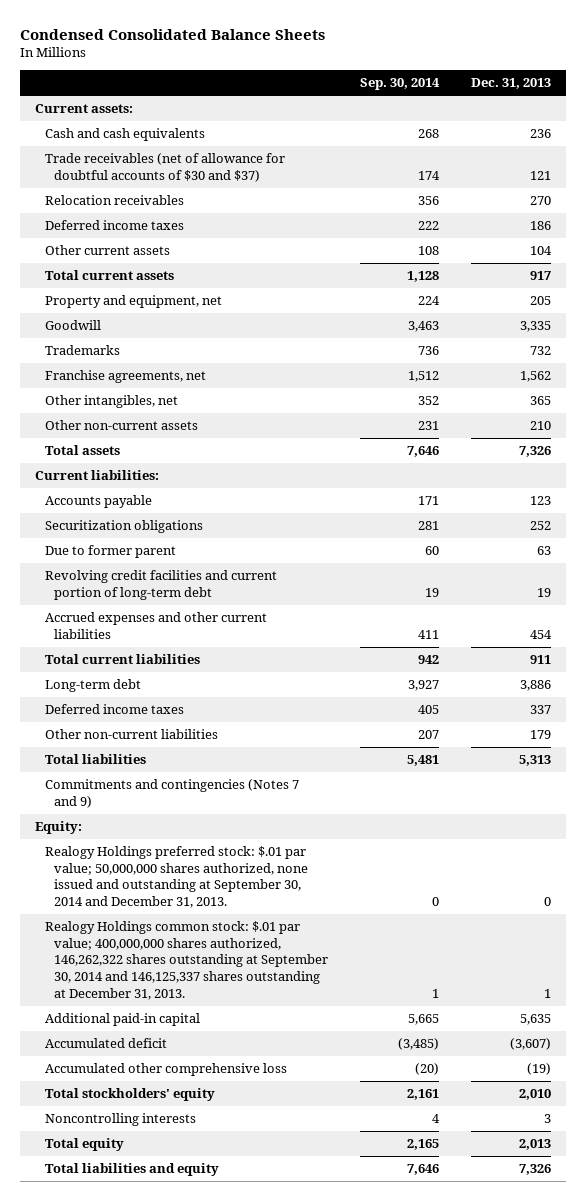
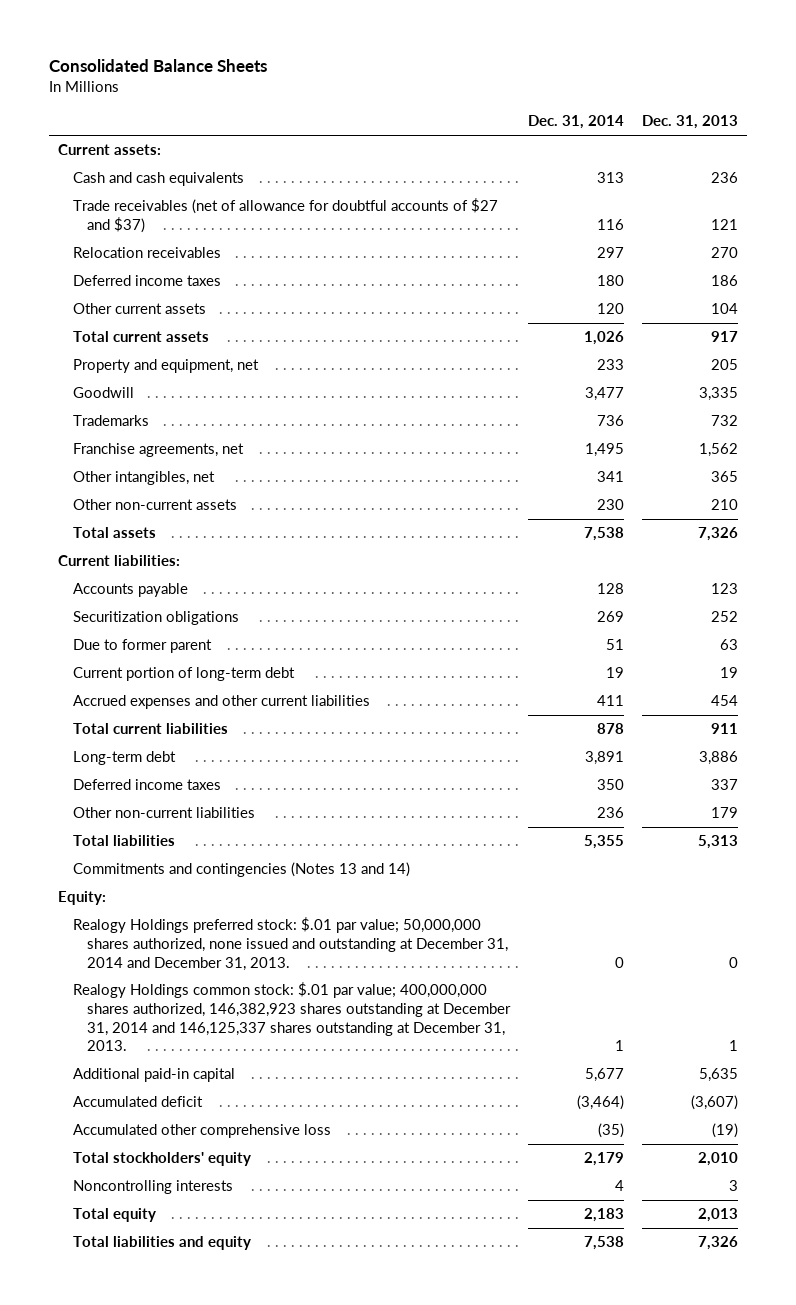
[19,28,325,40] Condensed Consolidated Balance Sheets -> [49,59,268,73] Consolidated Balance Sheets
[359,78,440,91] Sep. 30, 2014 -> none
none -> [528,115,625,130] Dec. 31, 2014
[44,153,285,182] Trade receivables (net of allowance for doubtful accounts of $30 and $37) -> [72,198,498,234] Trade receivables (net of allowance for doubtful accounts of $27 and $37)
[44,570,277,600] Revolving credit facilities and current portion of long-term debt -> [72,667,295,682] Current portion of long-term debt
[44,779,299,808] Commitments and contingencies (Notes 7 and 9) -> [72,862,410,878] Commitments and contingencies (Notes 13 and 14)
[44,846,309,908] Realogy Holdings preferred stock: $.01 par value; 50,000,000 shares authorized, none issued and outstanding at September 30, 2014 and December 31, 2013. -> [72,917,509,971] Realogy Holdings preferred stock: $.01 par value; 50,000,000 shares authorized, none issued and outstanding at December 31, 2014 and December 31, 2013.
[44,921,329,1000] Realogy Holdings common stock: $.01 par value; 400,000,000 shares authorized, 146,262,322 shares outstanding at September 30, 2014 and 146,125,337 shares outstanding at December 31, 2013. -> [72,982,512,1052] Realogy Holdings common stock: $.01 par value; 400,000,000 shares authorized, 146,382,923 shares outstanding at December 31, 2014 and 146,125,337 shares outstanding at December 31, 2013.

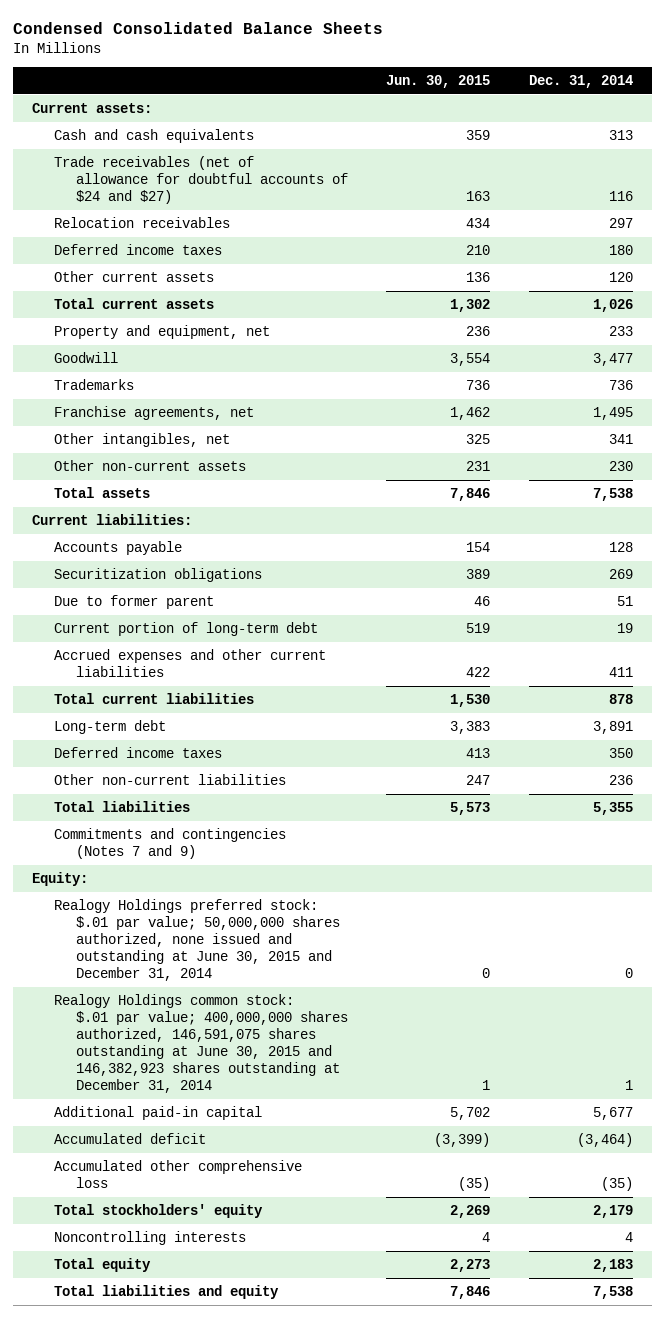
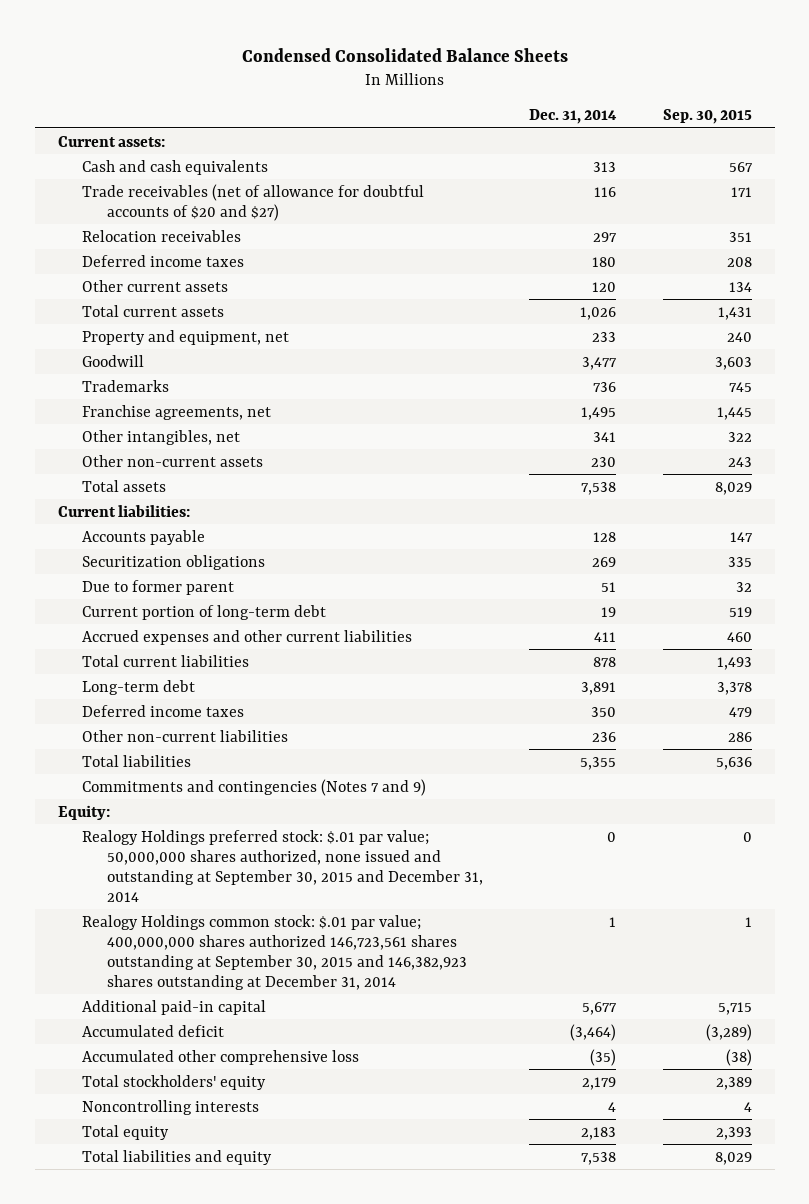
[386,75,491,89] Jun. 30, 2015 -> none
none -> [662,108,752,124] Sep. 30, 2015
[53,156,348,205] Trade receivables (net of allowance for doubtful accounts of $24 and $27) -> [82,183,425,221] Trade receivables (net of allowance for doubtful accounts of $20 and $27)
[53,899,340,981] Realogy Holdings preferred stock: $.01 par value; 50,000,000 shares authorized, none issued and outstanding at June 30, 2015 and December 31, 2014 -> [82,829,484,902] Realogy Holdings preferred stock: $.01 par value; 50,000,000 shares authorized, none issued and outstanding at September 30, 2015 and December 31, 2014
[53,994,348,1093] Realogy Holdings common stock: $.01 par value; 400,000,000 shares authorized, 146,591,075 shares outstanding at June 30, 2015 and 146,382,923 shares outstanding at December 31, 2014 -> [82,914,468,990] Realogy Holdings common stock: $.01 par value; 400,000,000 shares authorized 146,723,561 shares outstanding at September 30, 2015 and 146,382,923 shares outstanding at December 31, 2014

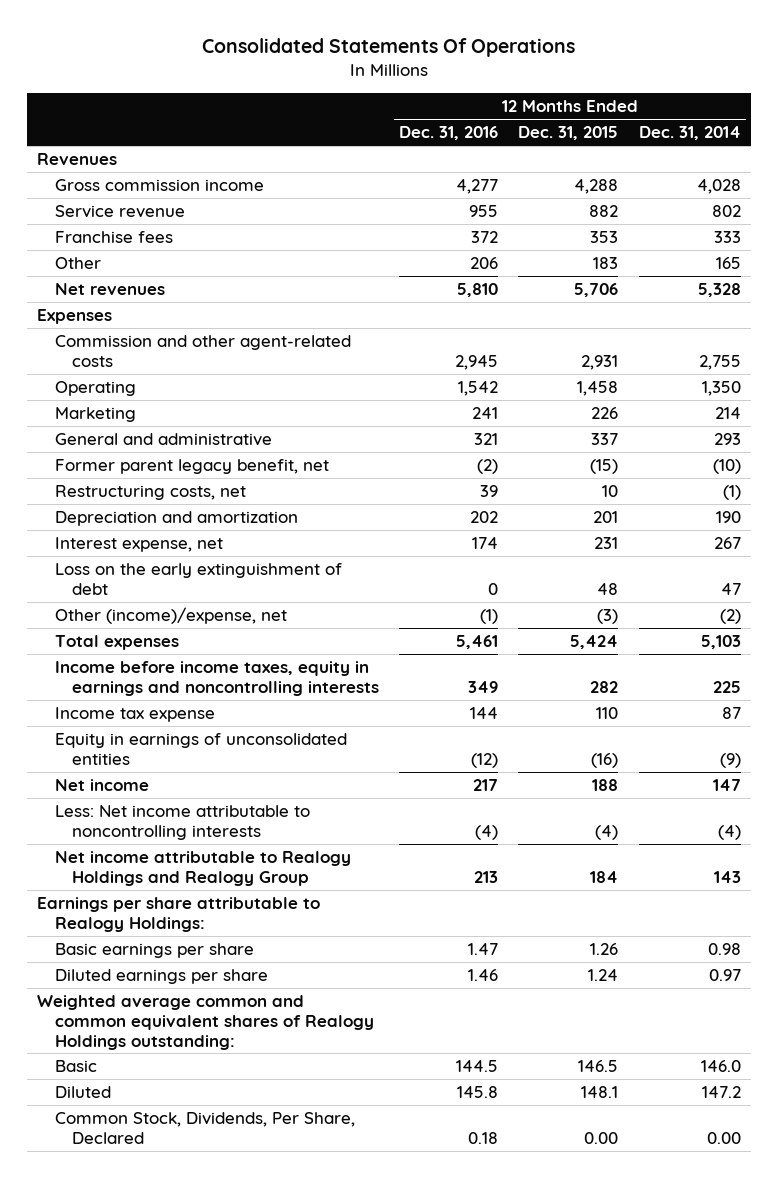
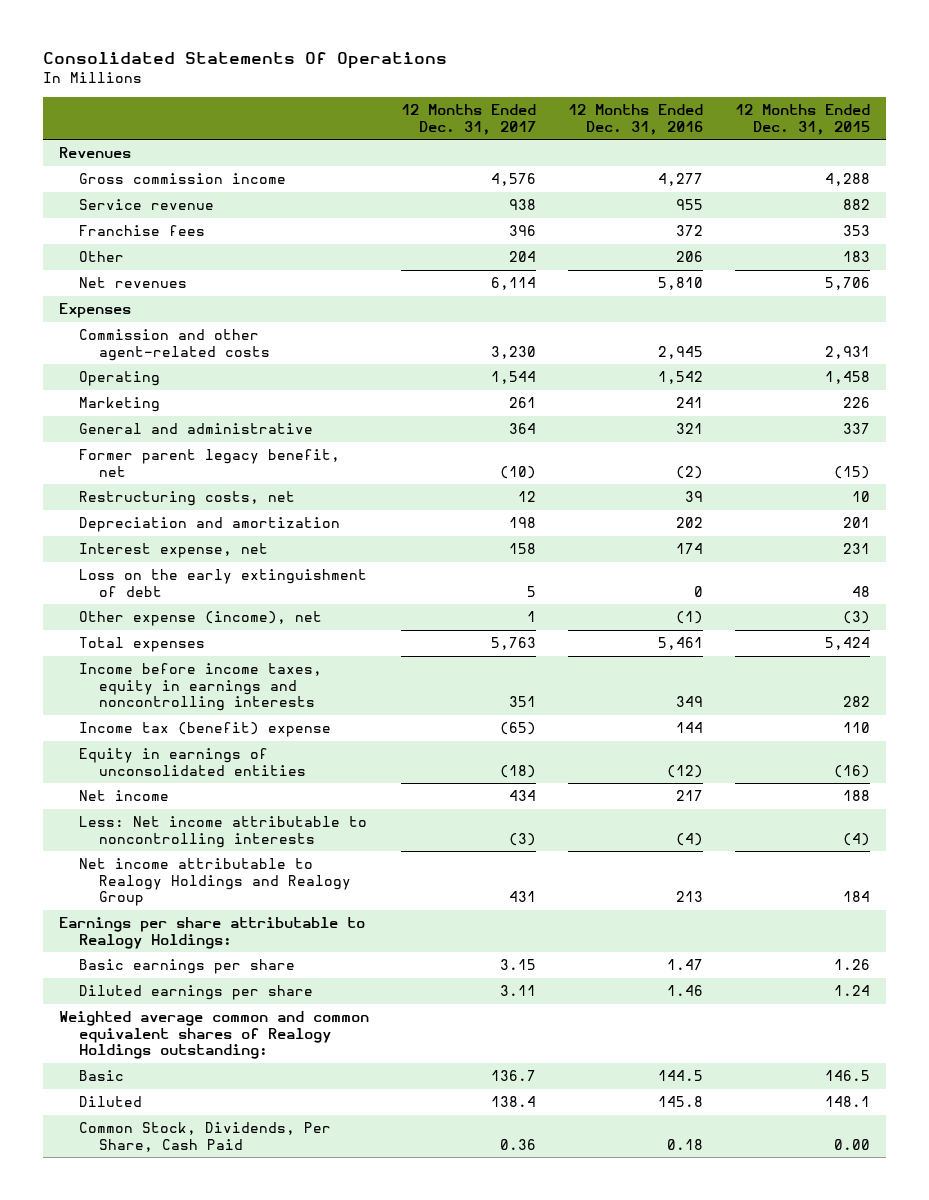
[638,126,741,141] Dec. 31, 2014 -> none
none -> [400,103,536,135] 12 Months Ended Dec. 31, 2017
[54,607,287,625] Other (income)/expense, net -> [78,611,322,627] Other expense (income), net
[54,707,215,723] Income tax expense -> [78,722,331,738] Income tax (benefit) expense
[54,1112,355,1144] Common Stock, Dividends, Per Share, Declared -> [78,1122,331,1152] Common Stock, Dividends, Per Share, Cash Paid

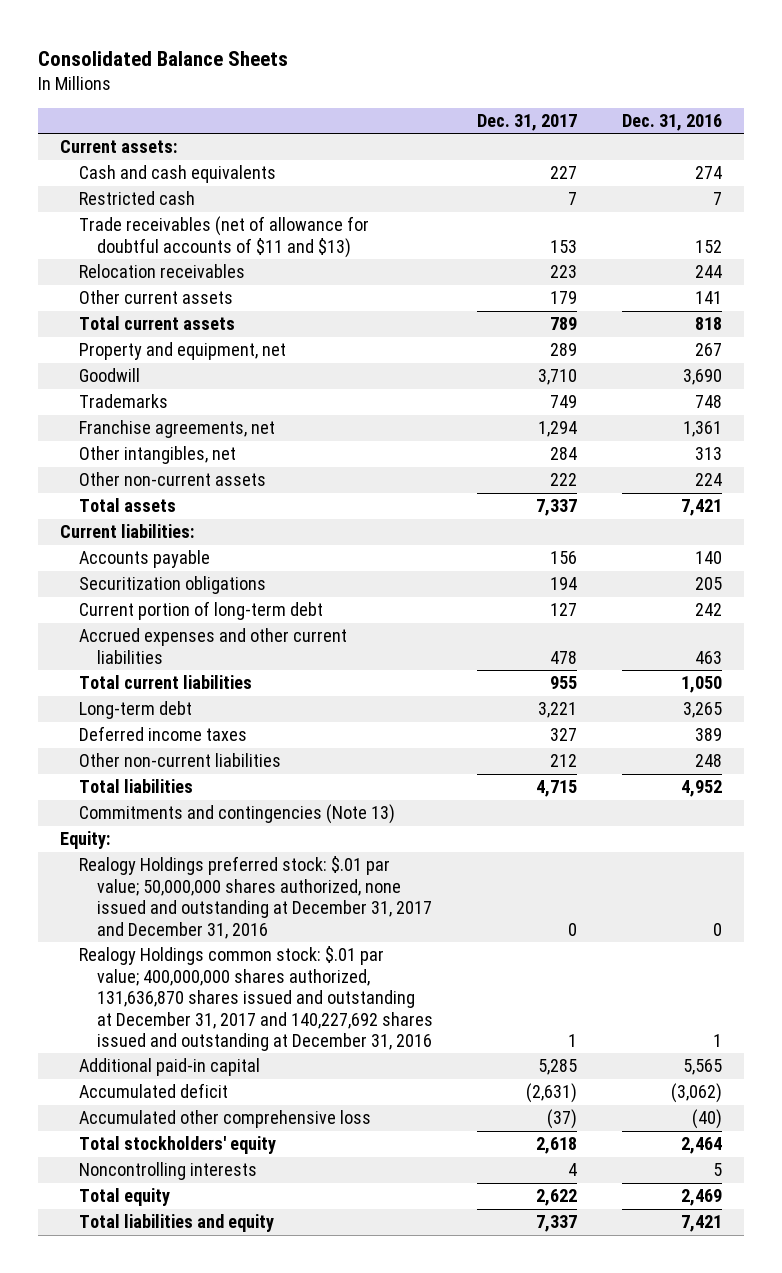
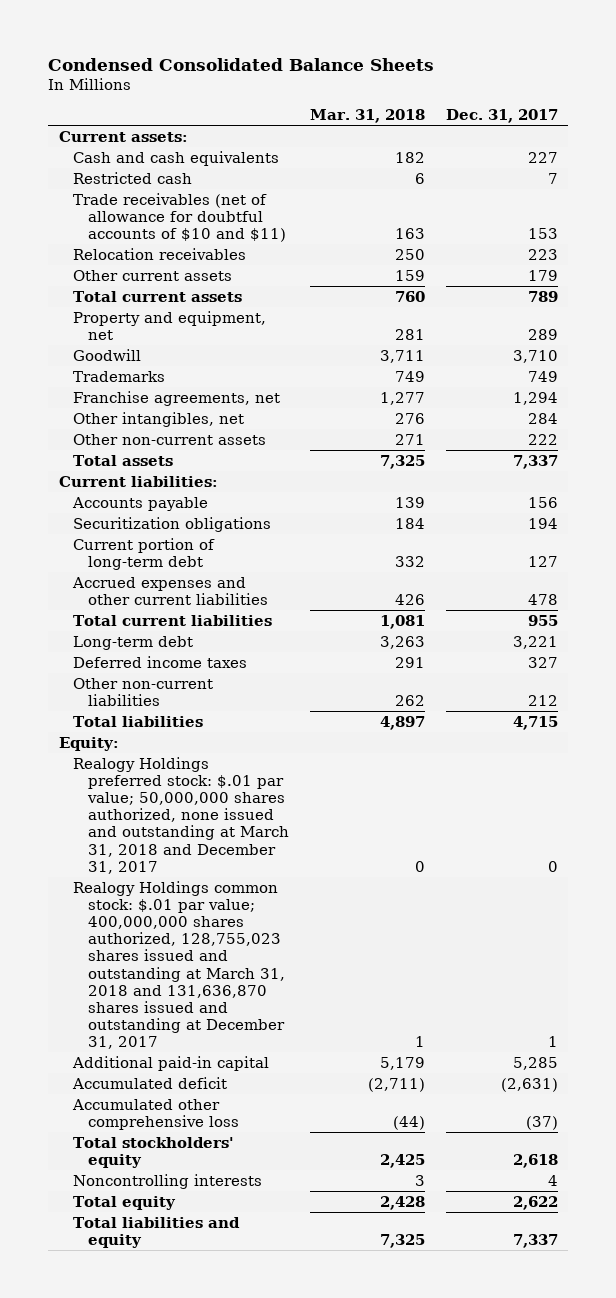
[38,50,289,66] Consolidated Balance Sheets -> [48,57,435,71] Condensed Consolidated Balance Sheets
[621,113,722,131] Dec. 31, 2016 -> none
none -> [309,109,425,124] Mar. 31, 2018
[78,216,369,258] Trade receivables (net of allowance for doubtful accounts of $11 and $13) -> [73,192,286,243] Trade receivables (net of allowance for doubtful accounts of $10 and $11)
[78,804,395,825] Commitments and contingencies (Note 13) -> none
[78,856,432,939] Realogy Holdings preferred stock: $.01 par value; 50,000,000 shares authorized, none issued and outstanding at December 31, 2017 and December 31, 2016 -> [73,756,289,874] Realogy Holdings preferred stock: $.01 par value; 50,000,000 shares authorized, none issued and outstanding at March 31, 2018 and December 31, 2017
[78,946,433,1051] Realogy Holdings common stock: $.01 par value; 400,000,000 shares authorized, 131,636,870 shares issued and outstanding at December 31, 2017 and 140,227,692 shares issued and outstanding at December 31, 2016 -> [73,880,285,1050] Realogy Holdings common stock: $.01 par value; 400,000,000 shares authorized, 128,755,023 shares issued and outstanding at March 31, 2018 and 131,636,870 shares issued and outstanding at December 31, 2017

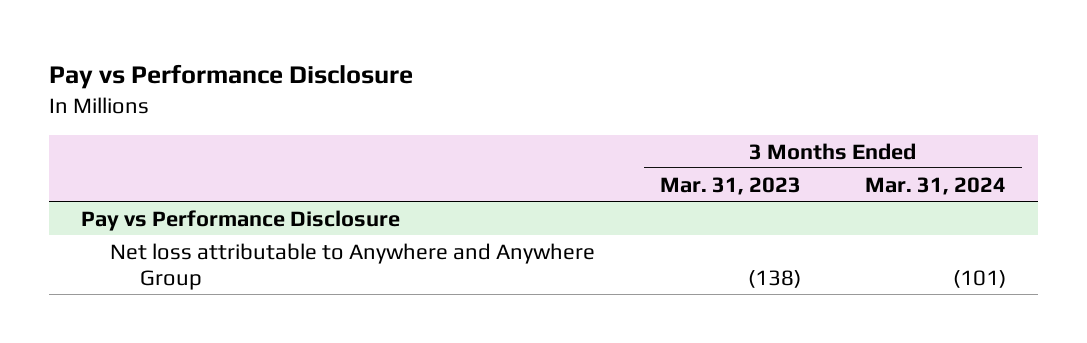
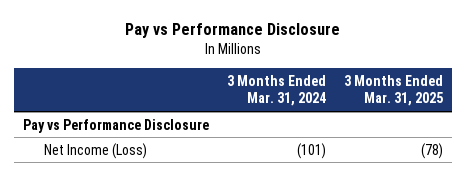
[659,176,801,195] Mar. 31, 2023 -> none
none -> [344,74,444,107] 3 Months Ended Mar. 31, 2025
[110,242,596,290] Net loss attributable to Anywhere and Anywhere Group -> [44,142,148,159] Net Income (Loss)

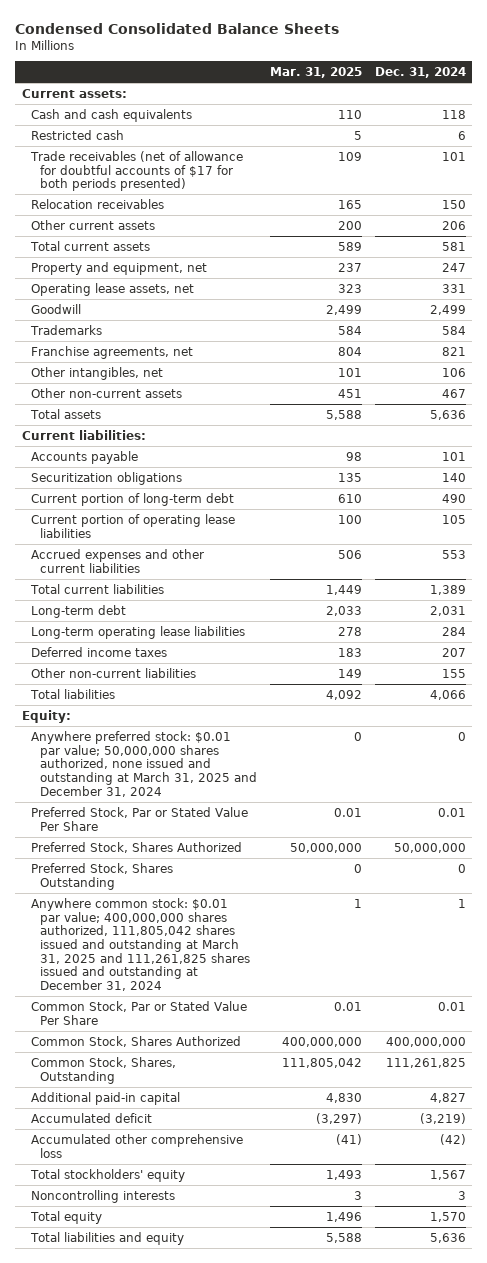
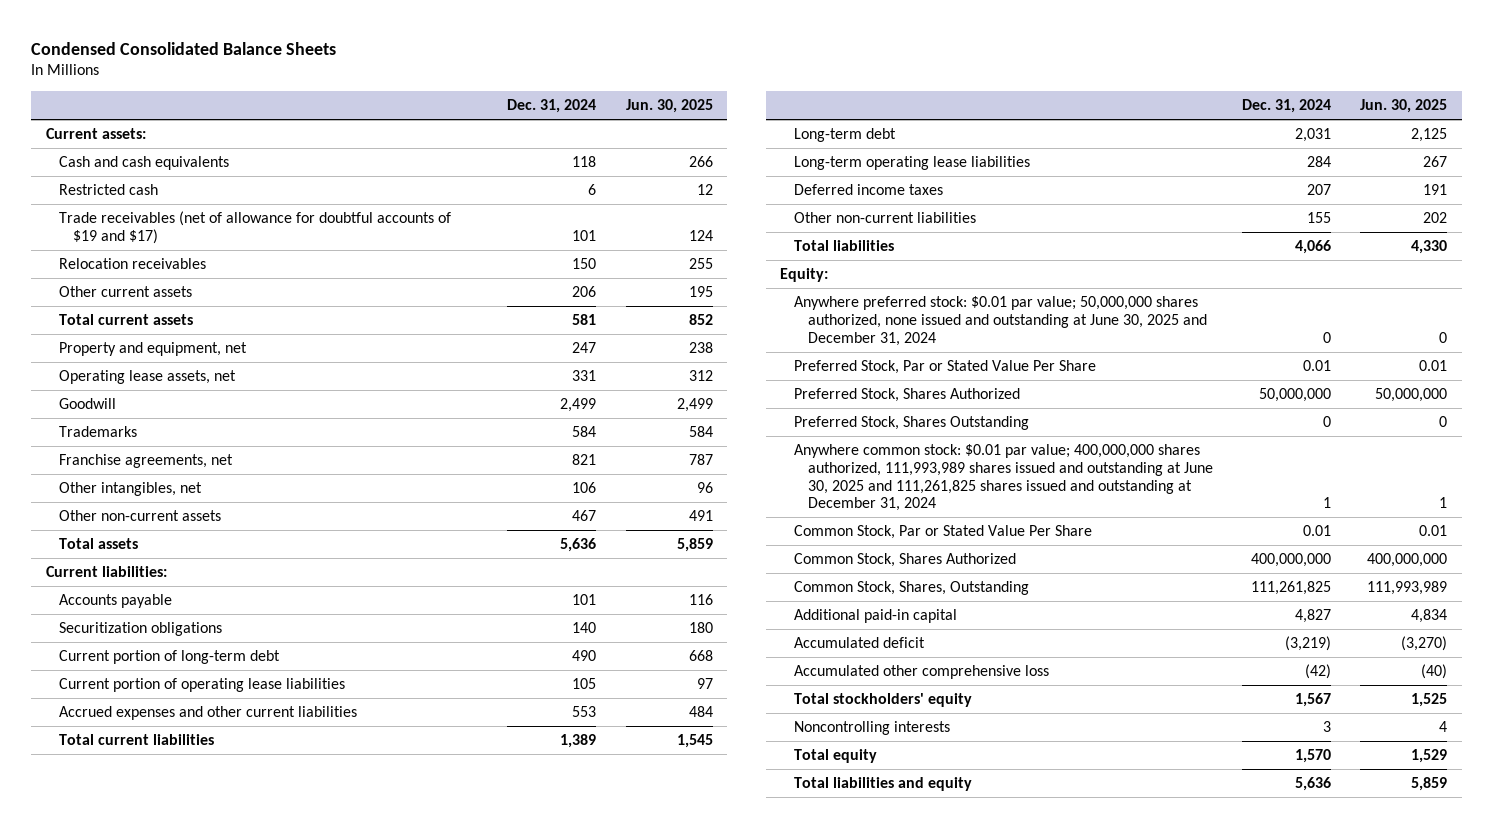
[269,67,362,79] Mar. 31, 2025 -> none
none -> [625,98,713,113] Jun. 30, 2025
[29,150,243,192] Trade receivables (net of allowance for doubtful accounts of $17 for both periods presented) -> [59,211,452,244] Trade receivables (net of allowance for doubtful accounts of $19 and $17)
[30,730,257,797] Anywhere preferred stock: $0.01 par value; 50,000,000 shares authorized, none issued and outstanding at March 31, 2025 and December 31, 2024 -> [793,296,1207,346] Anywhere preferred stock: $0.01 par value; 50,000,000 shares authorized, none issued and outstanding at June 30, 2025 and December 31, 2024
[30,897,250,991] Anywhere common stock: $0.01 par value; 400,000,000 shares authorized, 111,805,042 shares issued and outstanding at March 31, 2025 and 111,261,825 shares issued and outstanding at December 31, 2024 -> [793,444,1213,512] Anywhere common stock: $0.01 par value; 400,000,000 shares authorized, 111,993,989 shares issued and outstanding at June 30, 2025 and 111,261,825 shares issued and outstanding at December 31, 2024

